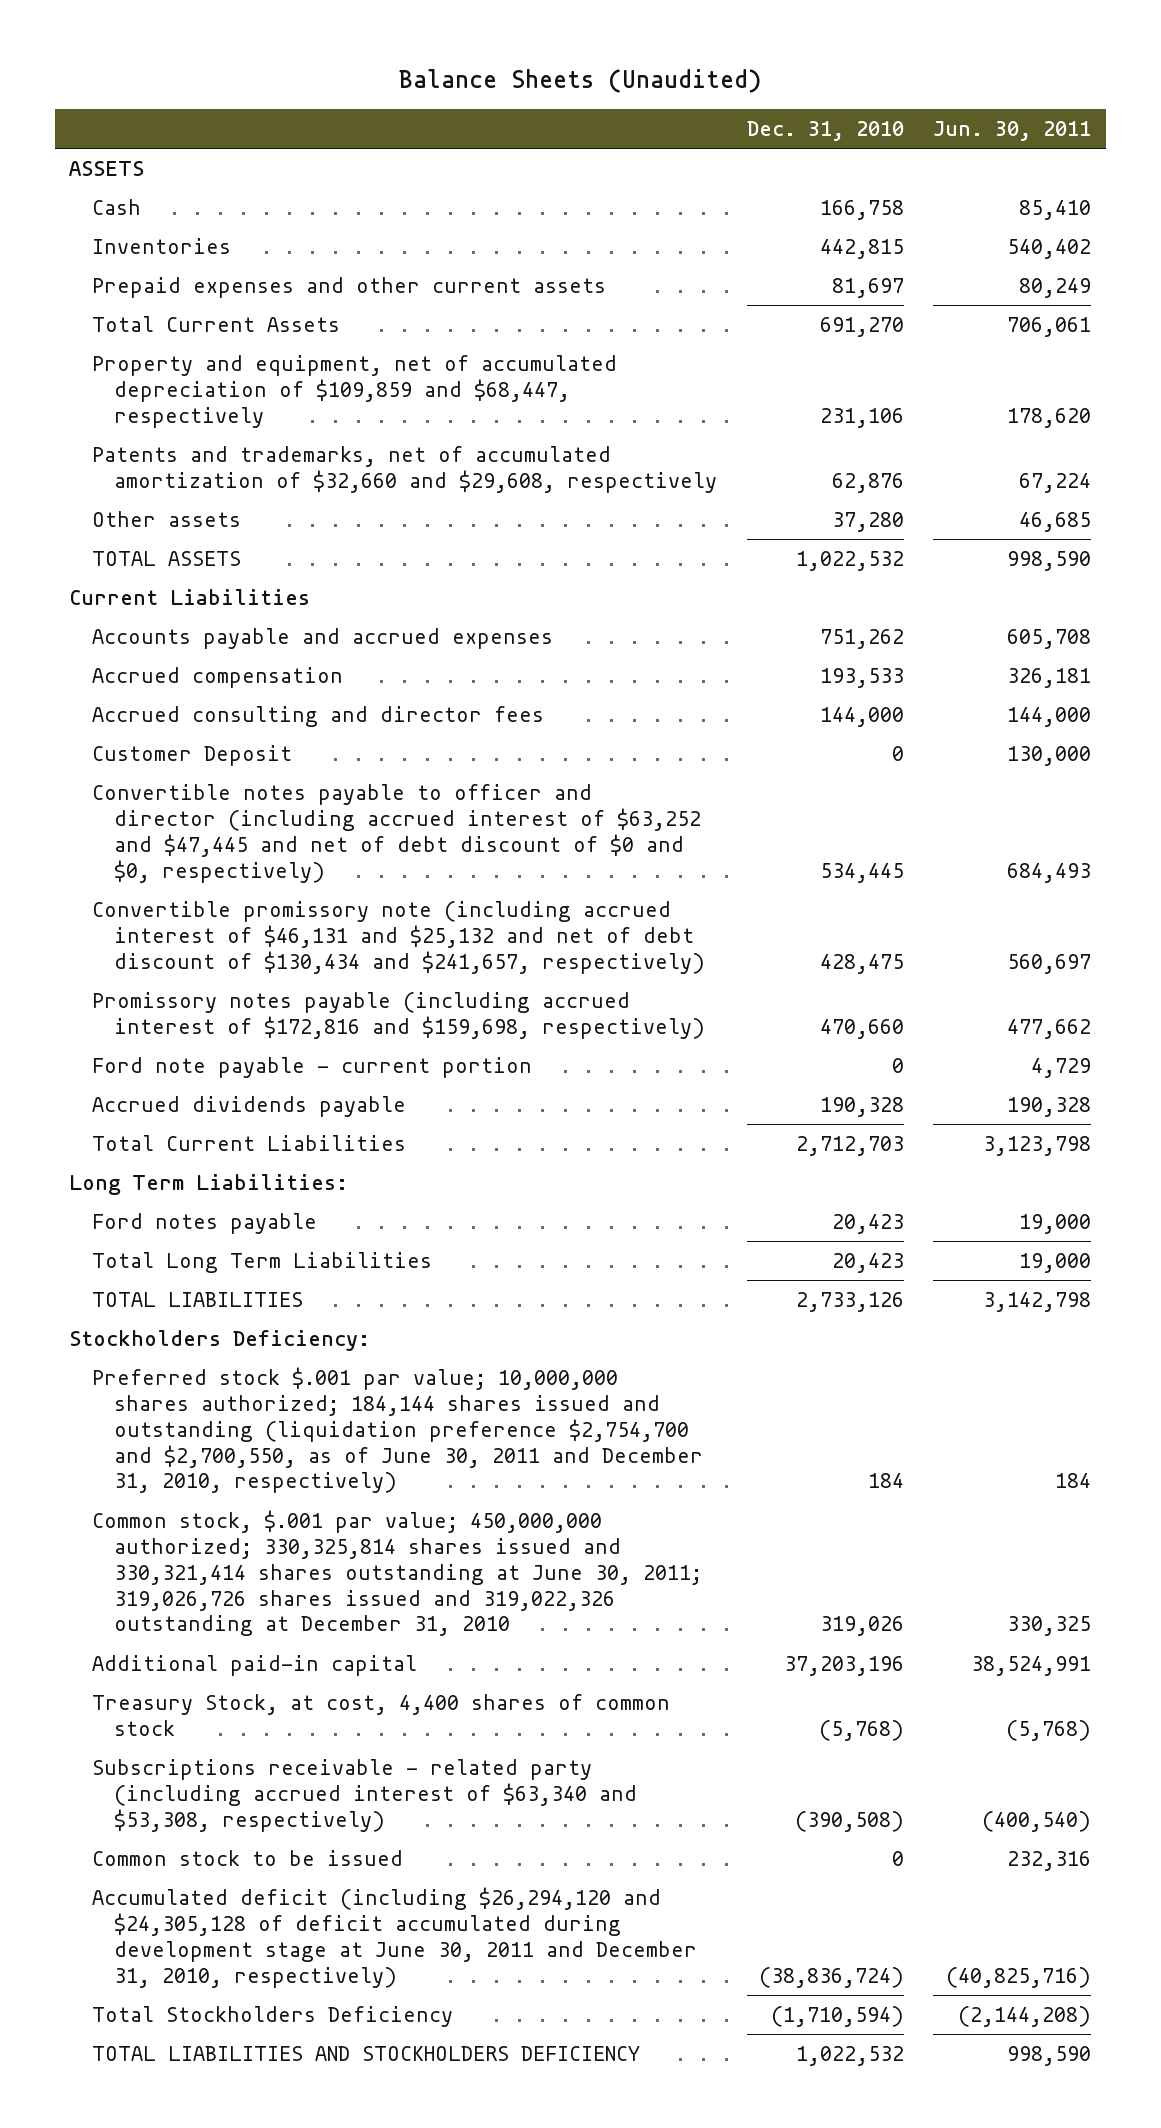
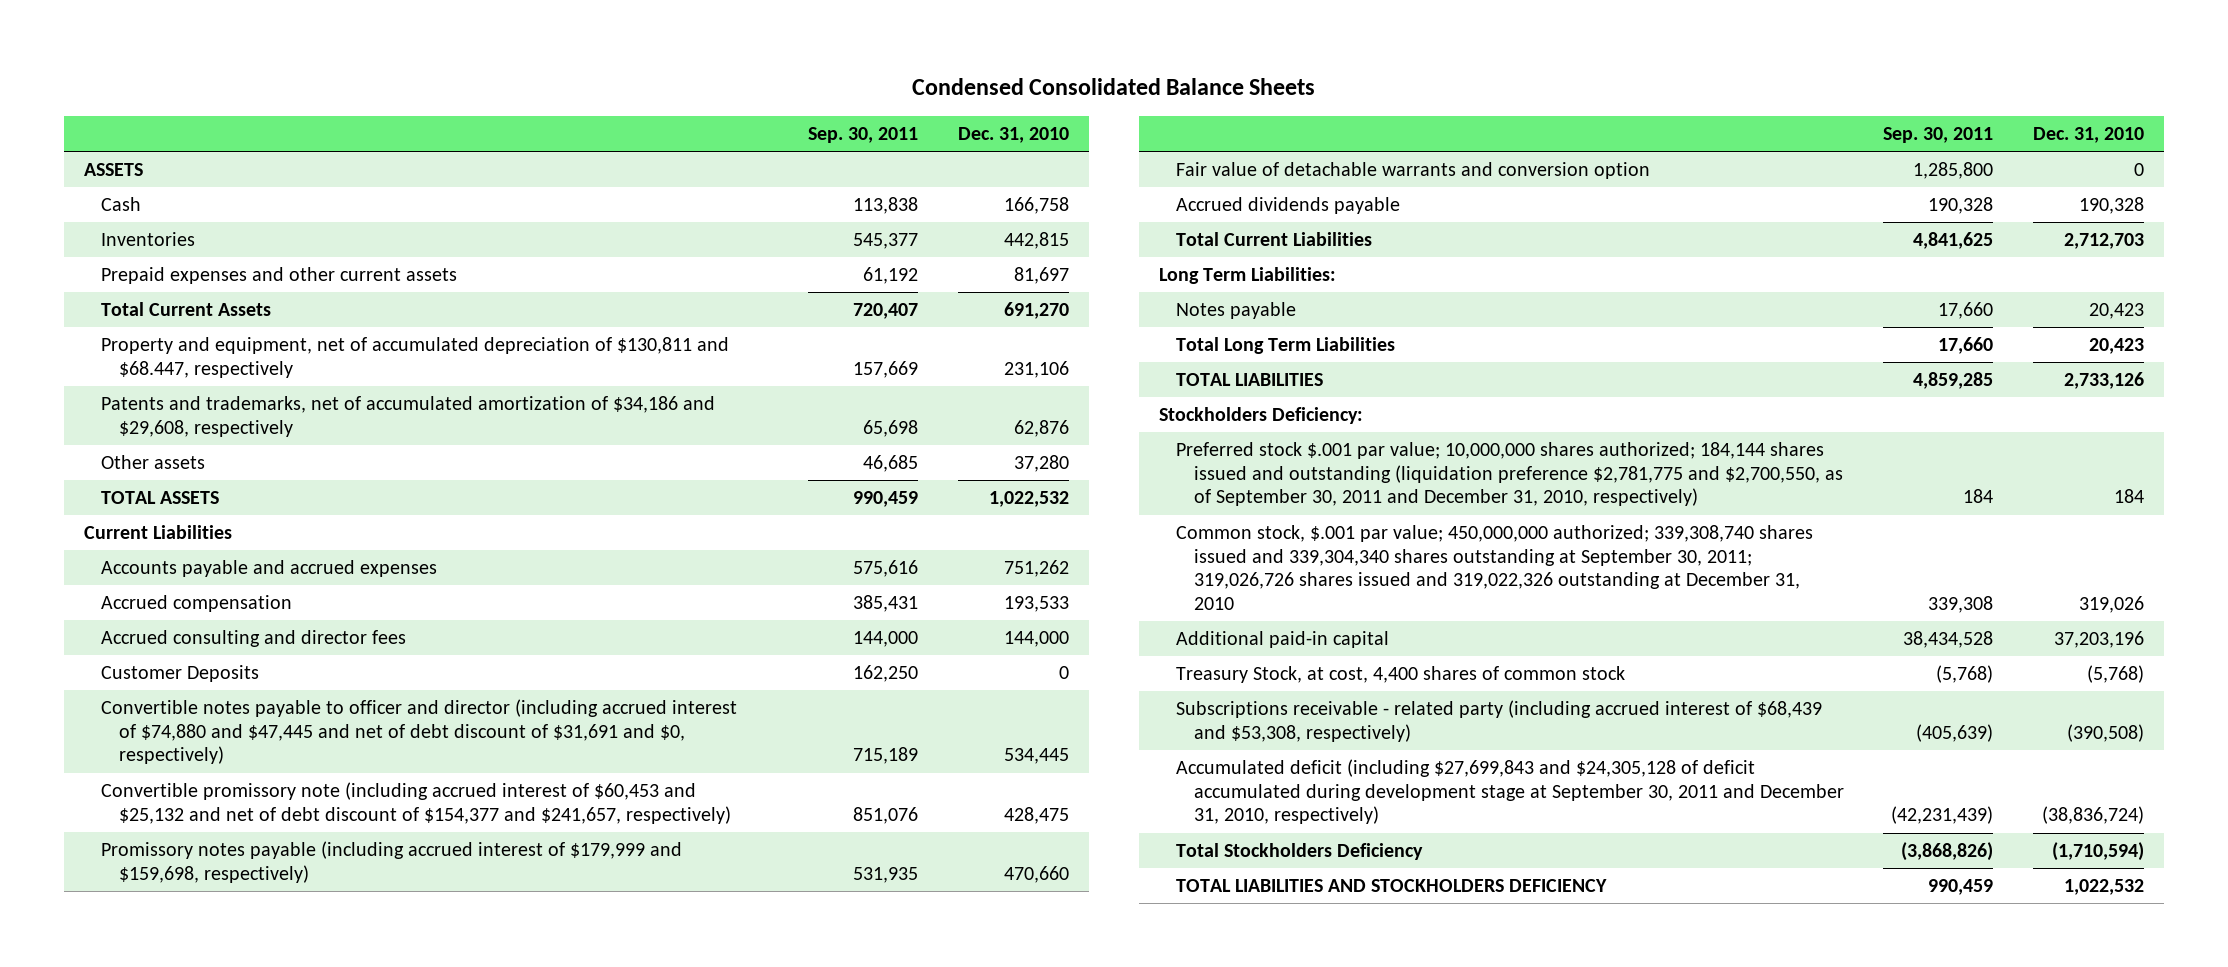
[399,68,762,93] Balance Sheets (Unaudited) -> [911,78,1315,96] Condensed Consolidated Balance Sheets
[933,121,1092,142] Jun. 30, 2011 -> none
none -> [808,126,919,143] Sep. 30, 2011
[91,355,617,428] Property and equipment, net of accumulated depreciation of $109,859 and $68,447, respectively -> [101,337,730,378] Property and equipment, net of accumulated depreciation of $130,811 and $68.447, respectively
[91,446,718,493] Patents and trademarks, net of accumulated amortization of $32,660 and $29,608, respectively -> [101,396,716,437] Patents and trademarks, net of accumulated amortization of $34,186 and $29,608, respectively
[91,1057,532,1079] Ford note payable - current portion -> none
[91,745,292,767] Customer Deposit -> [101,665,260,683] Customer Deposits
[91,784,702,883] Convertible notes payable to officer and director (including accrued interest of $63,252 and $47,445 and net of debt discount of $0 and $0, respectively) -> [101,699,738,765] Convertible notes payable to officer and director (including accrued interest of $74,880 and $47,445 and net of debt discount of $31,691 and $0, respectively)
[91,901,706,974] Convertible promissory note (including accrued interest of $46,131 and $25,132 and net of debt discount of $130,434 and $241,657, respectively) -> [101,782,731,824] Convertible promissory note (including accrued interest of $60,453 and $25,132 and net of debt discount of $154,377 and $241,657, respectively)
[91,992,706,1039] Promissory notes payable (including accrued interest of $172,816 and $159,698, respectively) -> [101,841,683,883] Promissory notes payable (including accrued interest of $179,999 and $159,698, respectively)
none -> [1176,162,1651,180] Fair value of detachable warrants and conversion option
[91,1213,317,1235] Ford notes payable -> [1176,302,1297,320] Notes payable
[91,1367,704,1494] Preferred stock $.001 par value; 10,000,000 shares authorized; 184,144 shares issued and outstanding (liquidation preference $2,754,700 and $2,700,550, as of June 30, 2011 and December 31, 2010, respectively) -> [1176,442,1843,507] Preferred stock $.001 par value; 10,000,000 shares authorized; 184,144 shares issued and outstanding (liquidation preference $2,781,775 and $2,700,550, as of September 30, 2011 and December 31, 2010, respectively)
[91,1510,703,1637] Common stock, $.001 par value; 450,000,000 authorized; 330,325,814 shares issued and 330,321,414 shares outstanding at June 30, 2011; 319,026,726 shares issued and 319,022,326 outstanding at December 31, 2010 -> [1176,525,1814,610] Common stock, $.001 par value; 450,000,000 authorized; 339,308,740 shares issued and 339,304,340 shares outstanding at September 30, 2011; 319,026,726 shares issued and 319,022,326 outstanding at December 31, 2010
[91,1850,403,1867] Common stock to be issued -> none
[91,1759,638,1832] Subscriptions receivable - related party (including accrued interest of $63,340 and $53,308, respectively) -> [1176,700,1823,742] Subscriptions receivable - related party (including accrued interest of $68,439 and $53,308, respectively)
[91,1887,698,1988] Accumulated deficit (including $26,294,120 and $24,305,128 of deficit accumulated during development stage at June 30, 2011 and December 31, 2010, respectively) -> [1176,759,1844,825] Accumulated deficit (including $27,699,843 and $24,305,128 of deficit accumulated during development stage at September 30, 2011 and December 31, 2010, respectively)

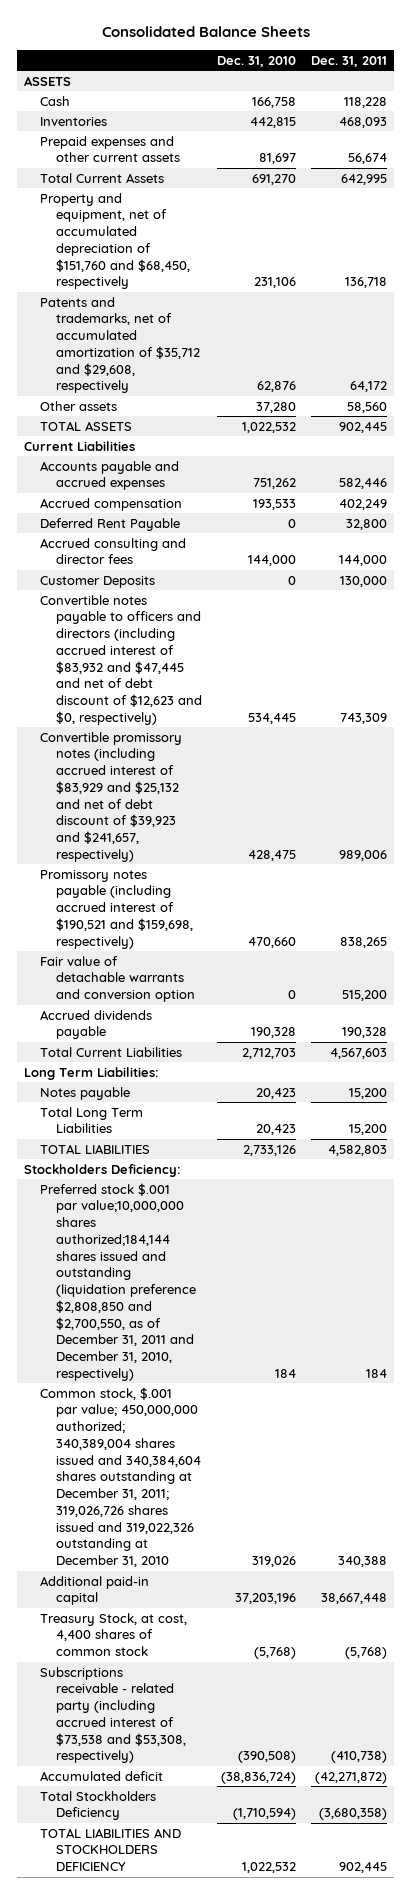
[911,78,1315,96] Condensed Consolidated Balance Sheets -> [101,26,310,38] Consolidated Balance Sheets
[808,126,919,143] Sep. 30, 2011 -> none
none -> [310,55,387,67] Dec. 31, 2011
[101,337,730,378] Property and equipment, net of accumulated depreciation of $130,811 and $68.447, respectively -> [40,192,191,290] Property and equipment, net of accumulated depreciation of $151,760 and $68,450, respectively
[101,396,716,437] Patents and trademarks, net of accumulated amortization of $34,186 and $29,608, respectively -> [40,296,201,394] Patents and trademarks, net of accumulated amortization of $35,712 and $29,608, respectively
none -> [40,517,181,531] Deferred Rent Payable
[101,699,738,765] Convertible notes payable to officer and director (including accrued interest of $74,880 and $47,445 and net of debt discount of $31,691 and $0, respectively) -> [40,594,203,725] Convertible notes payable to officers and directors (including accrued interest of $83,932 and $47,445 and net of debt discount of $12,623 and $0, respectively)
[101,782,731,824] Convertible promissory note (including accrued interest of $60,453 and $25,132 and net of debt discount of $154,377 and $241,657, respectively) -> [40,731,183,862] Convertible promissory notes (including accrued interest of $83,929 and $25,132 and net of debt discount of $39,923 and $241,657, respectively)
[101,841,683,883] Promissory notes payable (including accrued interest of $179,999 and $159,698, respectively) -> [40,869,194,949] Promissory notes payable (including accrued interest of $190,521 and $159,698, respectively)
[1176,442,1843,507] Preferred stock $.001 par value; 10,000,000 shares authorized; 184,144 shares issued and outstanding (liquidation preference $2,781,775 and $2,700,550, as of September 30, 2011 and December 31, 2010, respectively) -> [40,1182,197,1381] Preferred stock $.001 par value;10,000,000 shares authorized;184,144 shares issued and outstanding (liquidation preference $2,808,850 and $2,700,550, as of December 31, 2011 and December 31, 2010, respectively)
[1176,525,1814,610] Common stock, $.001 par value; 450,000,000 authorized; 339,308,740 shares issued and 339,304,340 shares outstanding at September 30, 2011; 319,026,726 shares issued and 319,022,326 outstanding at December 31, 2010 -> [40,1386,202,1568] Common stock, $.001 par value; 450,000,000 authorized; 340,389,004 shares issued and 340,384,604 shares outstanding at December 31, 2011; 319,026,726 shares issued and 319,022,326 outstanding at December 31, 2010
[1176,700,1823,742] Subscriptions receivable - related party (including accrued interest of $68,439 and $53,308, respectively) -> [40,1666,187,1764] Subscriptions receivable - related party (including accrued interest of $73,538 and $53,308, respectively)
[1176,759,1844,825] Accumulated deficit (including $27,699,843 and $24,305,128 of deficit accumulated during development stage at September 30, 2011 and December 31, 2010, respectively) -> [40,1770,164,1781] Accumulated deficit

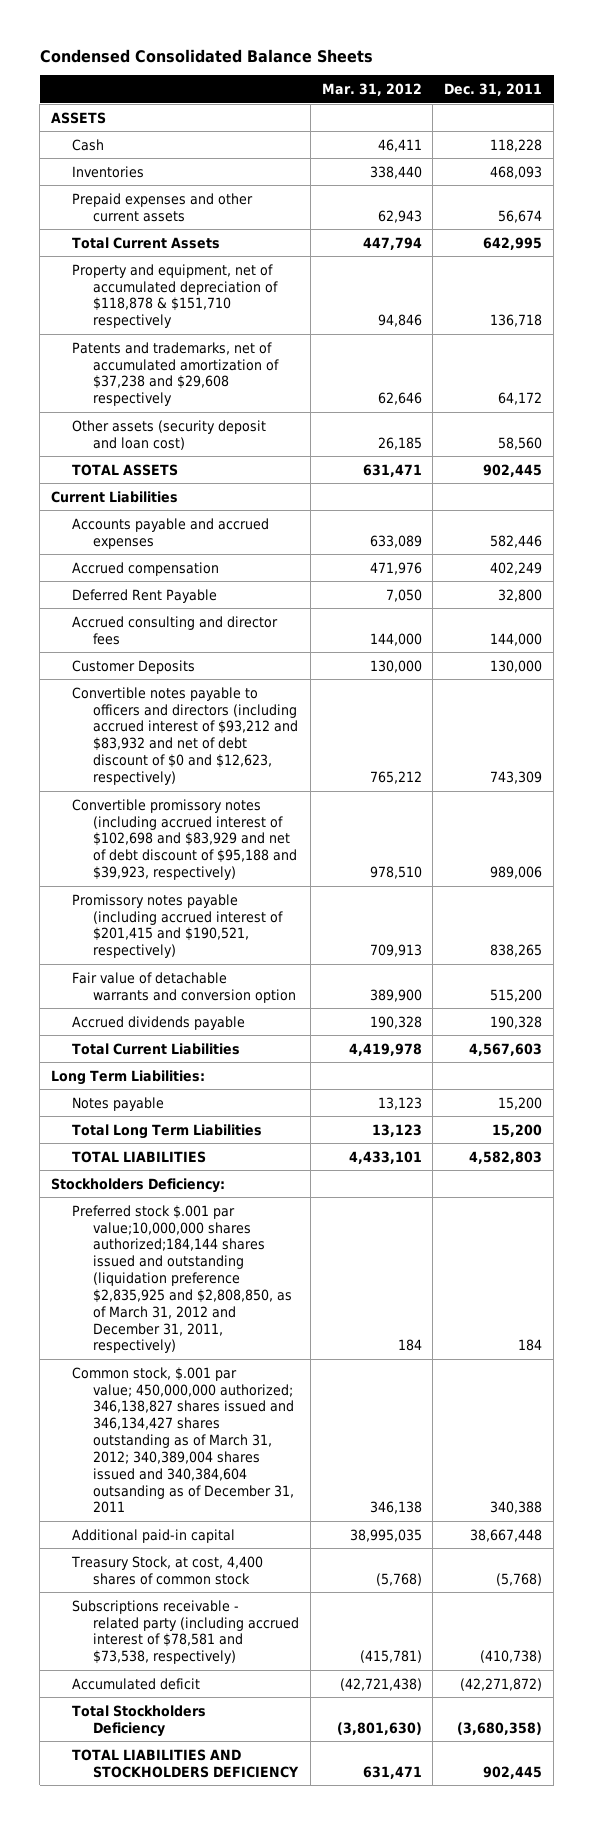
[101,26,310,38] Consolidated Balance Sheets -> [39,48,373,63] Condensed Consolidated Balance Sheets
[217,55,297,67] Dec. 31, 2010 -> none
none -> [321,83,422,97] Mar. 31, 2012
[40,192,191,290] Property and equipment, net of accumulated depreciation of $151,760 and $68,450, respectively -> [72,263,278,329] Property and equipment, net of accumulated depreciation of $118,878 & $151,710 respectively
[40,296,201,394] Patents and trademarks, net of accumulated amortization of $35,712 and $29,608, respectively -> [72,341,279,407] Patents and trademarks, net of accumulated amortization of $37,238 and $29,608 respectively
[40,400,118,411] Other assets -> [72,419,267,450] Other assets (security deposit and loan cost)
[40,594,203,725] Convertible notes payable to officers and directors (including accrued interest of $83,932 and $47,445 and net of debt discount of $12,623 and $0, respectively) -> [72,686,298,785] Convertible notes payable to officers and directors (including accrued interest of $93,212 and $83,932 and net of debt discount of $0 and $12,623, respectively)
[40,731,183,862] Convertible promissory notes (including accrued interest of $83,929 and $25,132 and net of debt discount of $39,923 and $241,657, respectively) -> [72,798,297,881] Convertible promissory notes (including accrued interest of $102,698 and $83,929 and net of debt discount of $95,188 and $39,923, respectively)
[40,869,194,949] Promissory notes payable (including accrued interest of $190,521 and $159,698, respectively) -> [72,893,283,959] Promissory notes payable (including accrued interest of $201,415 and $190,521, respectively)
[40,1182,197,1381] Preferred stock $.001 par value;10,000,000 shares authorized;184,144 shares issued and outstanding (liquidation preference $2,808,850 and $2,700,550, as of December 31, 2011 and December 31, 2010, respectively) -> [72,1204,292,1354] Preferred stock $.001 par value;10,000,000 shares authorized;184,144 shares issued and outstanding (liquidation preference $2,835,925 and $2,808,850, as of March 31, 2012 and December 31, 2011, respectively)
[40,1386,202,1568] Common stock, $.001 par value; 450,000,000 authorized; 340,389,004 shares issued and 340,384,604 shares outstanding at December 31, 2011; 319,026,726 shares issued and 319,022,326 outstanding at December 31, 2010 -> [72,1366,294,1514] Common stock, $.001 par value; 450,000,000 authorized; 346,138,827 shares issued and 346,134,427 shares outstanding as of March 31, 2012; 340,389,004 shares issued and 340,384,604 outsanding as of December 31, 2011
[40,1666,187,1764] Subscriptions receivable - related party (including accrued interest of $73,538 and $53,308, respectively) -> [72,1599,299,1665] Subscriptions receivable - related party (including accrued interest of $78,581 and $73,538, respectively)

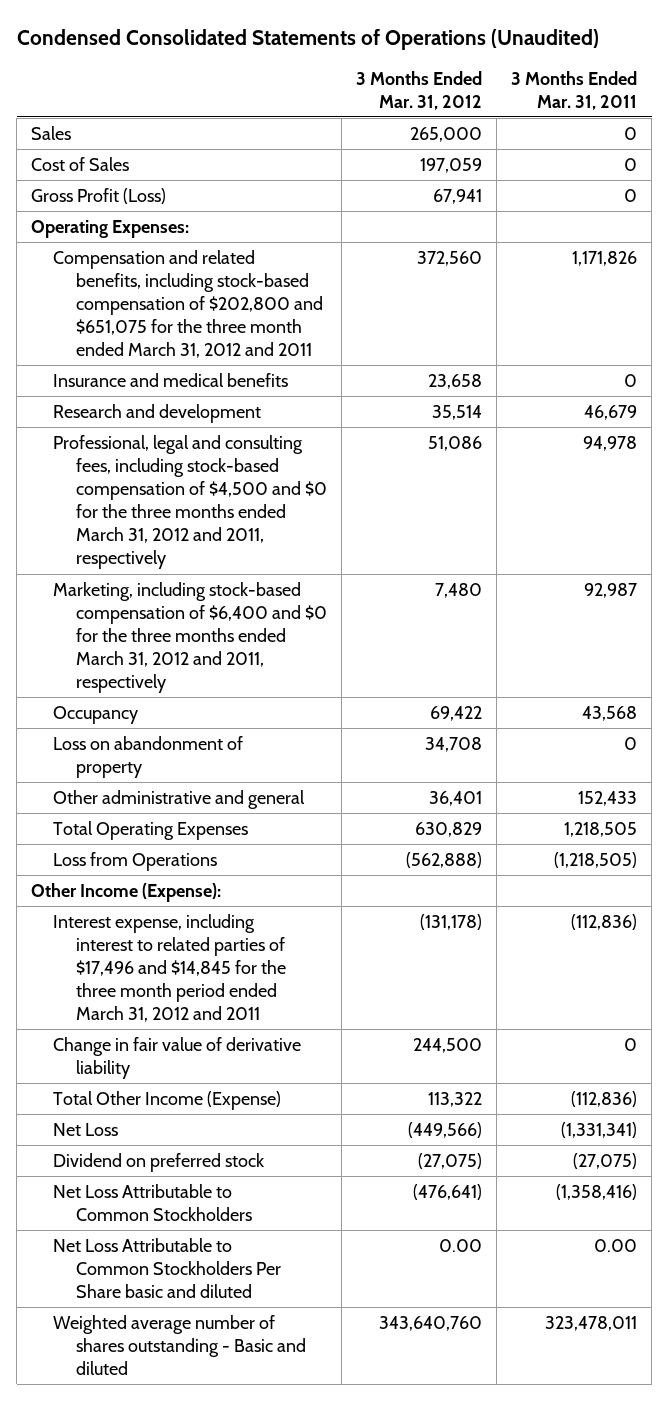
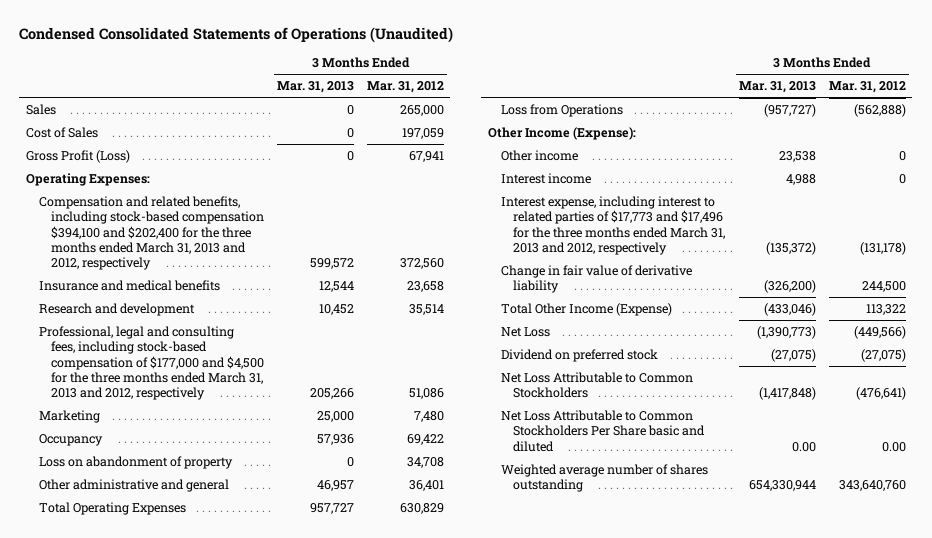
[511,70,638,110] 3 Months Ended Mar. 31, 2011 -> none
none -> [277,81,355,94] Mar. 31, 2013
[53,249,323,359] Compensation and related benefits, including stock-based compensation of $202,800 and $651,075 for the three month ended March 31, 2012 and 2011 -> [38,196,265,271] Compensation and related benefits, including stock-based compensation $394,100 and $202,400 for the three months ended March 31, 2013 and 2012, respectively
[53,434,327,570] Professional, legal and consulting fees, including stock-based compensation of $4,500 and $0 for the three months ended March 31, 2012 and 2011, respectively -> [38,326,265,401] Professional, legal and consulting fees, including stock-based compensation of $177,000 and $4,500 for the three months ended March 31, 2013 and 2012, respectively
[53,581,327,694] Marketing, including stock-based compensation of $6,400 and $0 for the three months ended March 31, 2012 and 2011, respectively -> [38,410,100,424] Marketing
none -> [500,150,578,162] Other income
none -> [500,173,591,185] Interest income
[53,913,286,1023] Interest expense, including interest to related parties of $17,496 and $14,845 for the three month period ended March 31, 2012 and 2011 -> [500,196,726,255] Interest expense, including interest to related parties of $17,773 and $17,496 for the three months ended March 31, 2013 and 2012, respectively
[53,1314,306,1376] Weighted average number of shares outstanding - Basic and diluted -> [500,464,708,493] Weighted average number of shares outstanding

